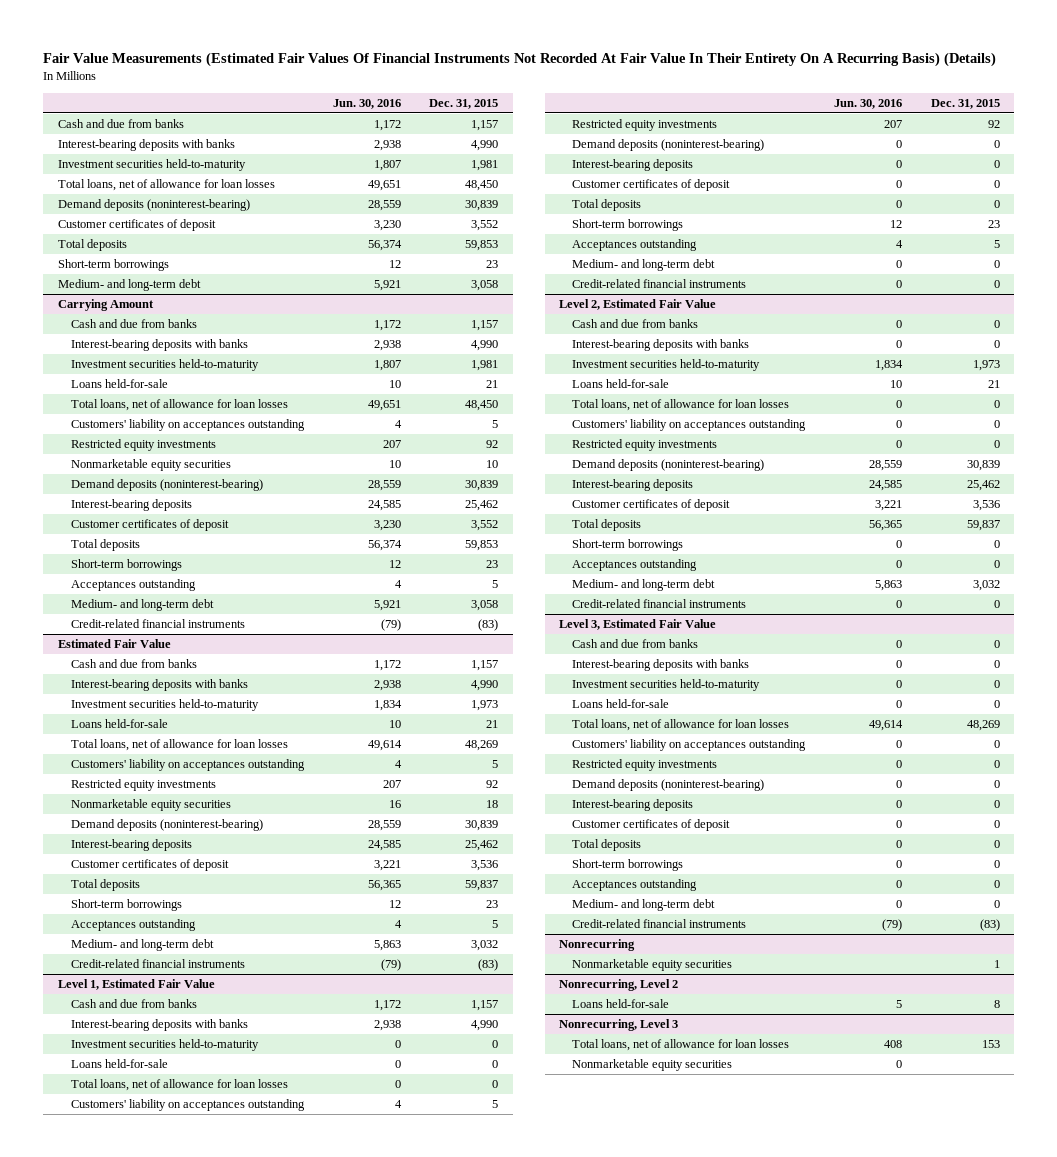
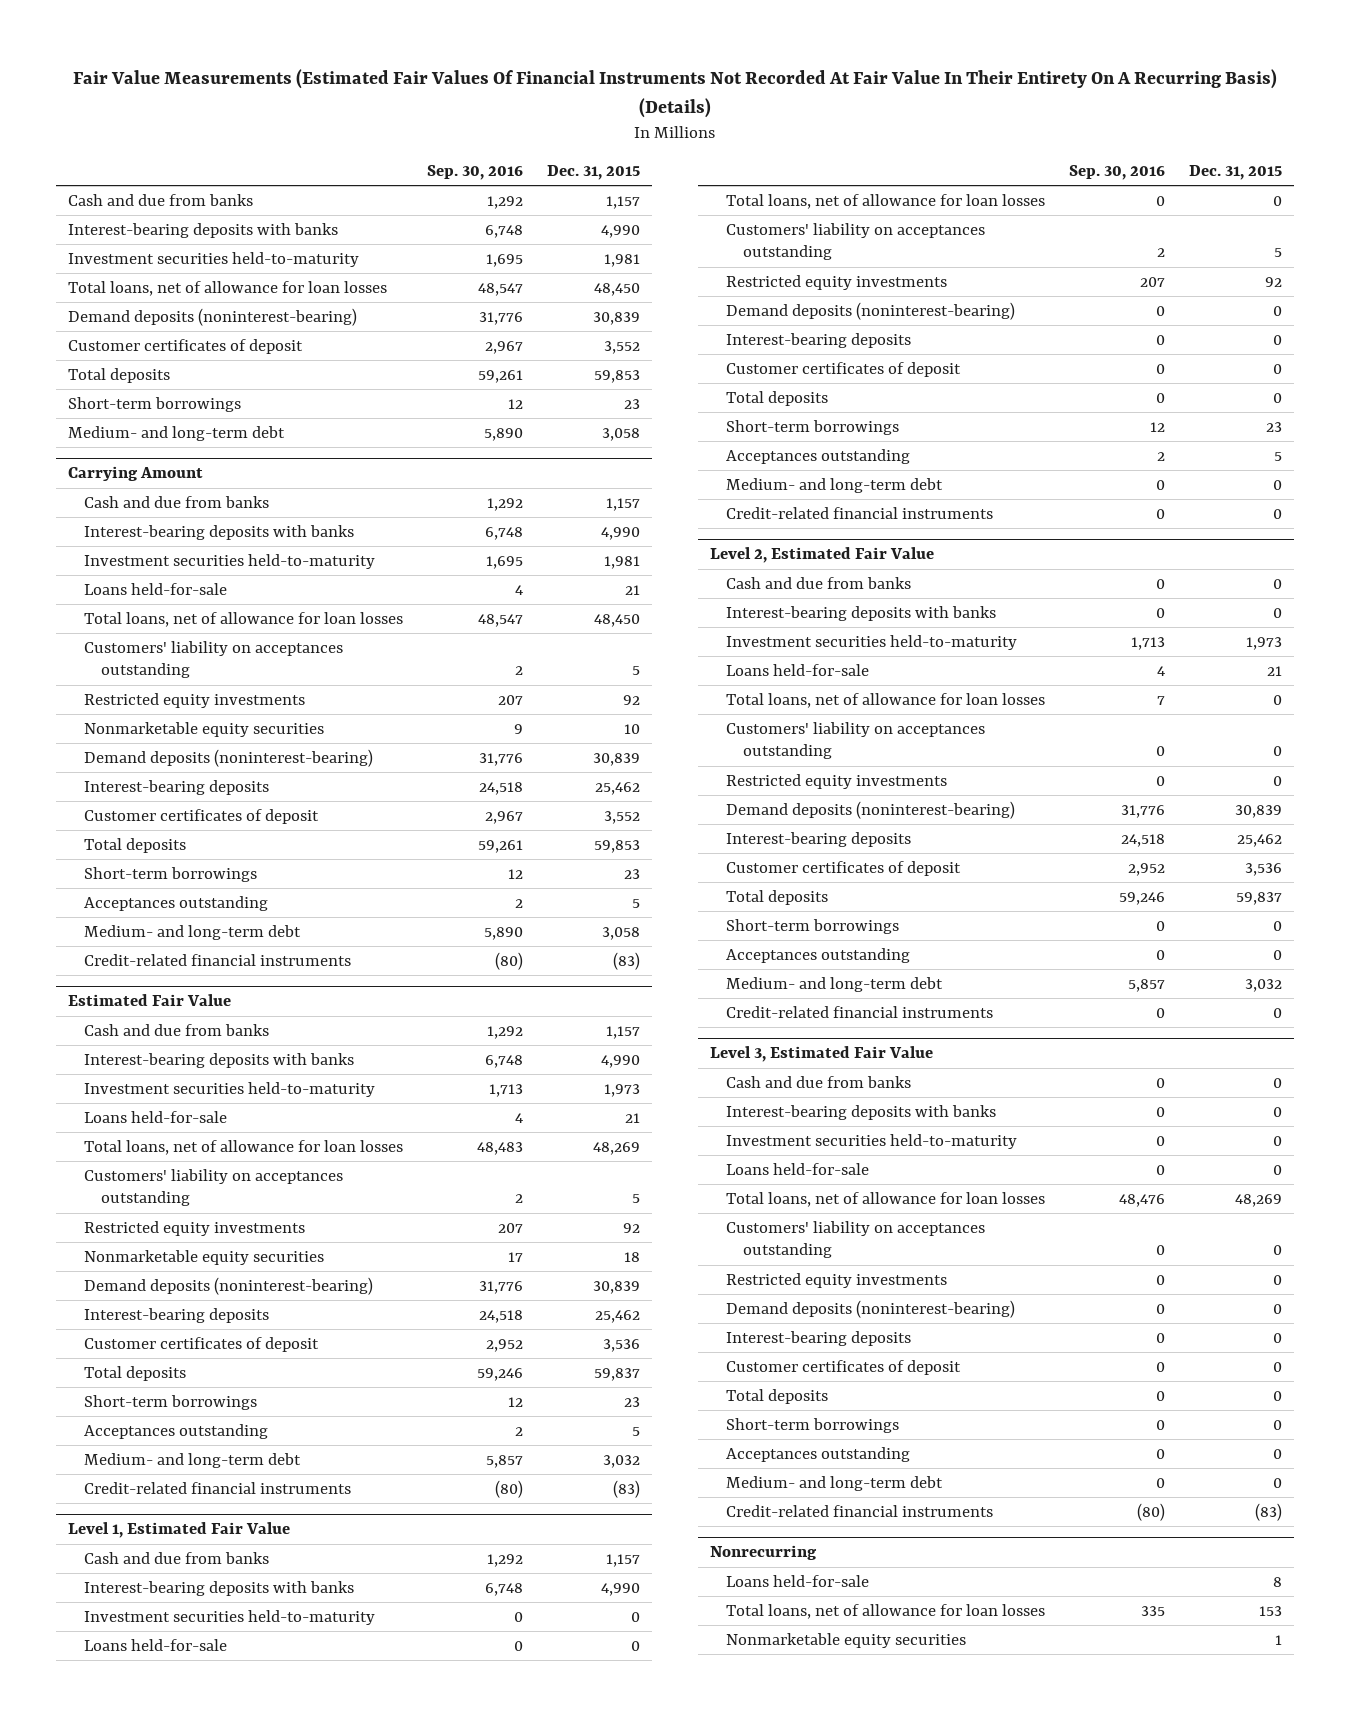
[332,98,401,109] Jun. 30, 2016 -> none
none -> [427,164,524,180] Sep. 30, 2016
[558,978,678,991] Nonrecurring, Level 2 -> none
[558,1018,678,1031] Nonrecurring, Level 3 -> none
[571,1058,732,1071] Nonmarketable equity securities -> none
[571,958,732,971] Nonmarketable equity securities -> [726,1632,967,1648] Nonmarketable equity securities

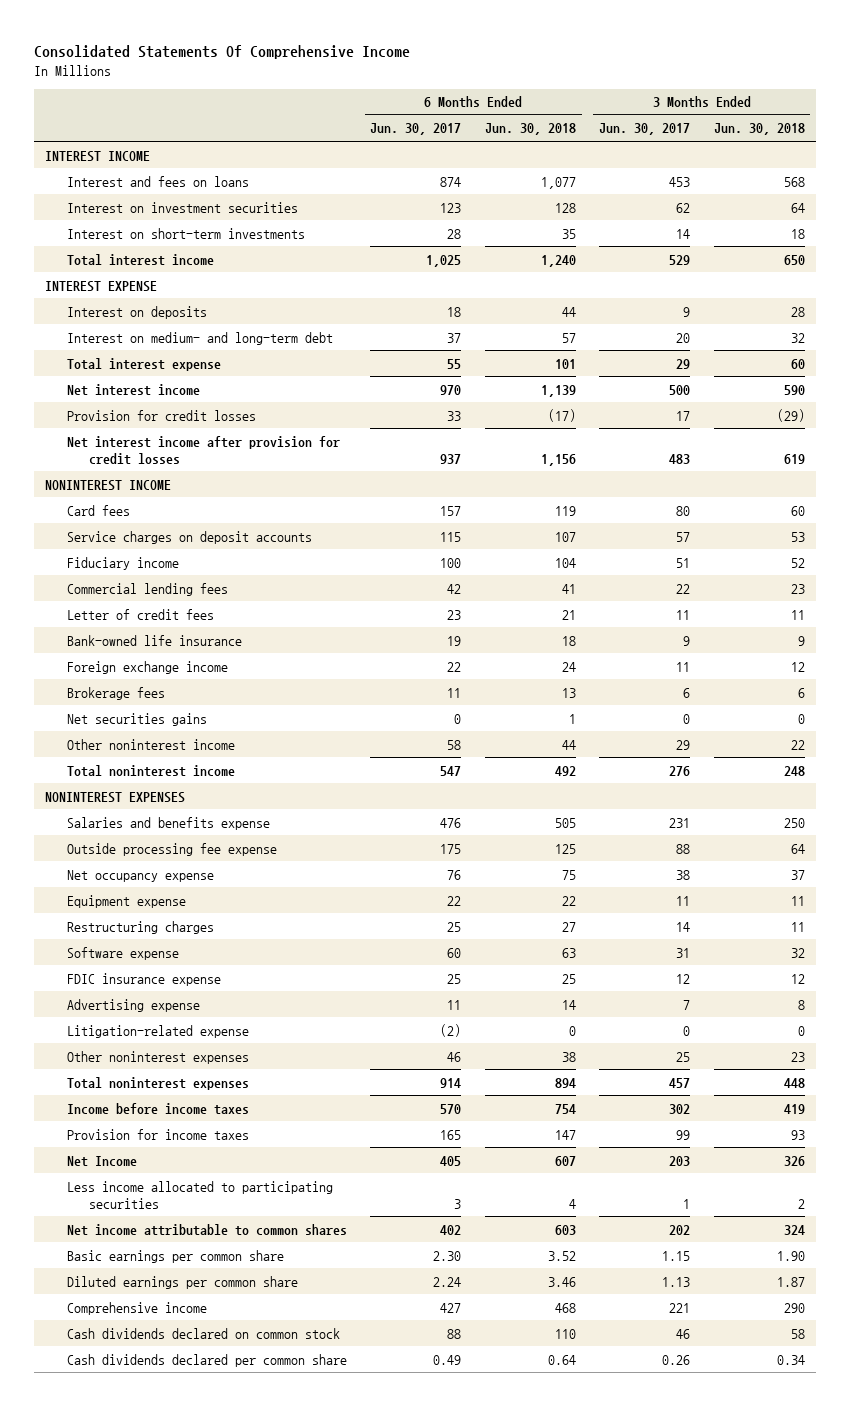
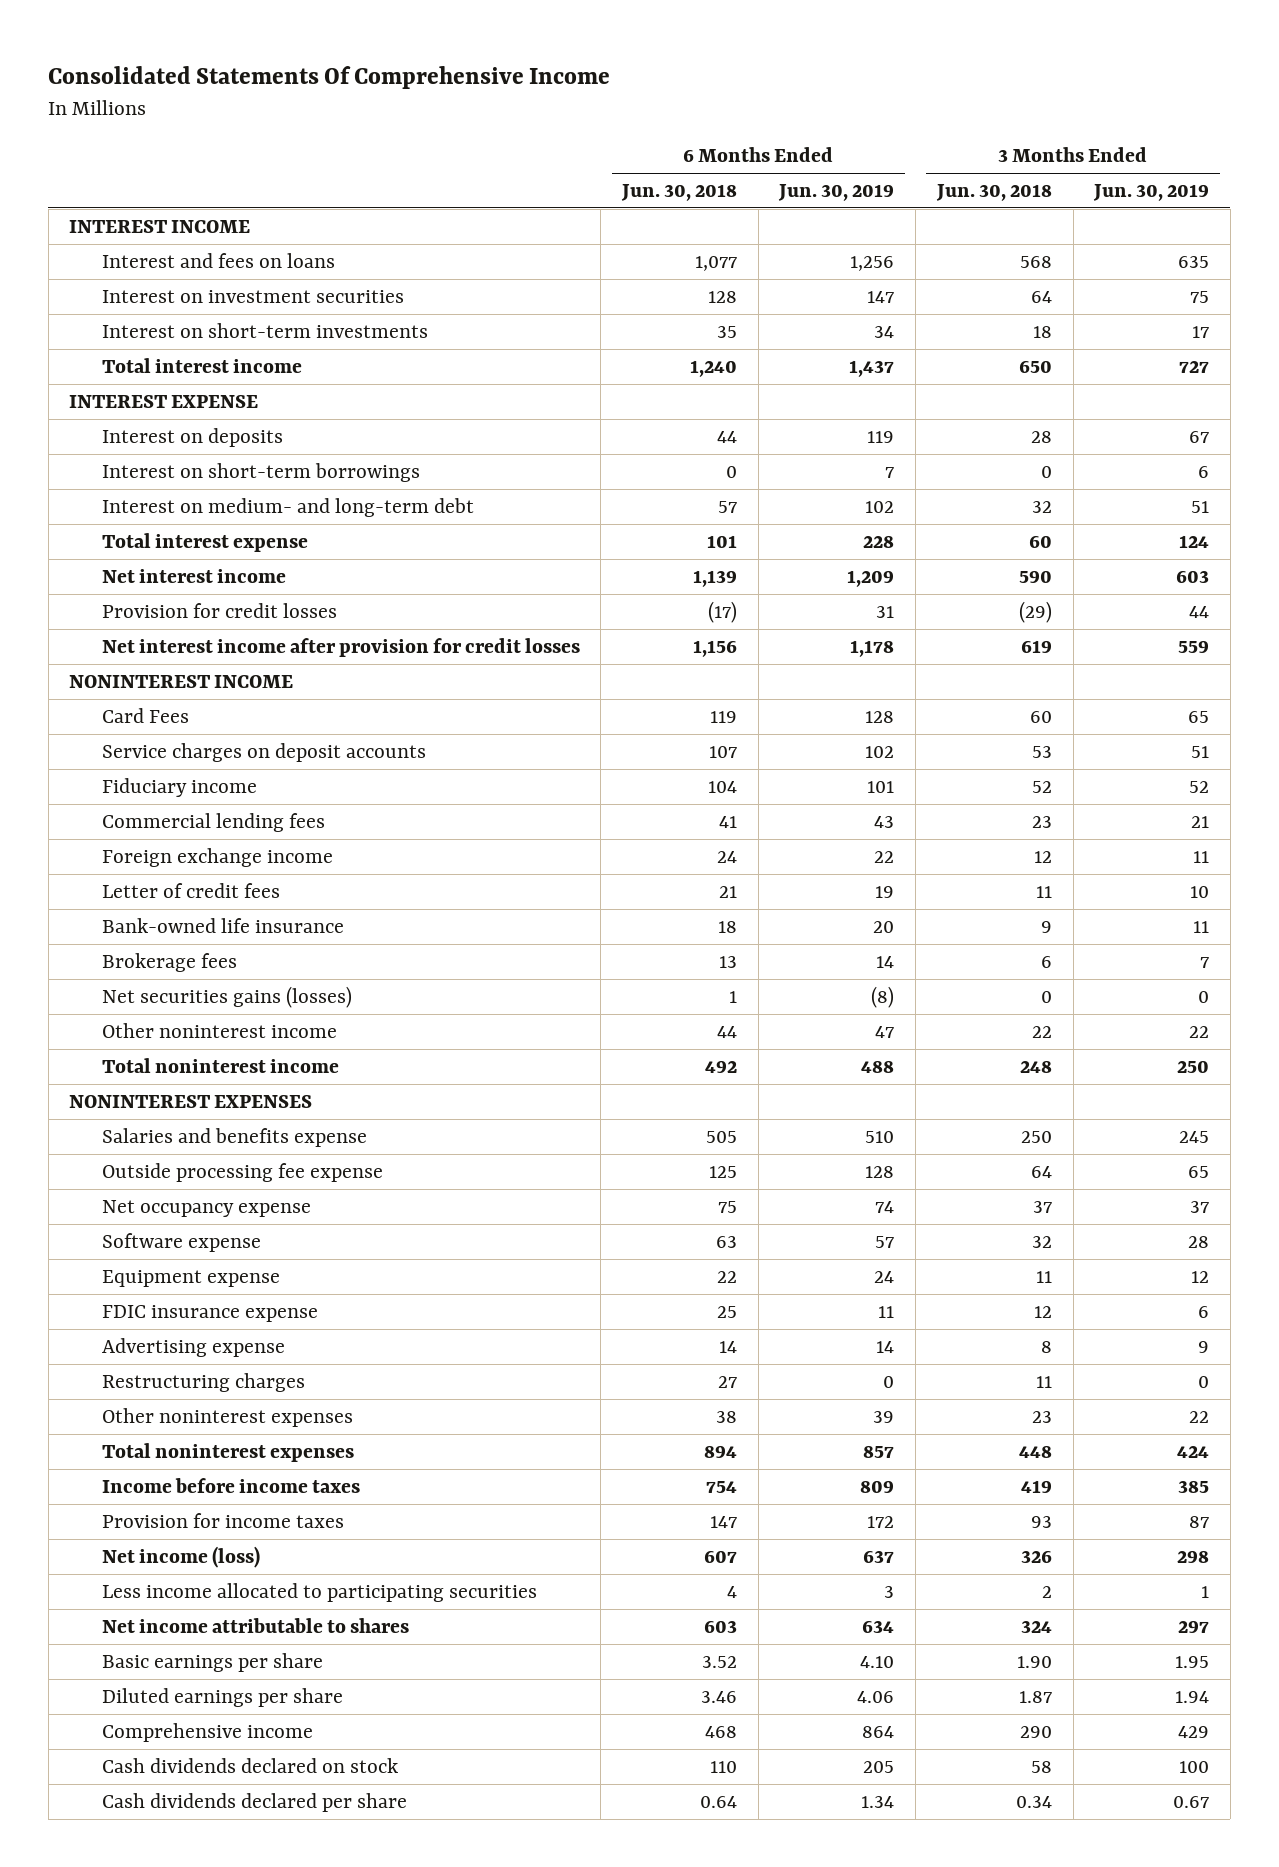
[370,123,462,136] Jun. 30, 2017 -> none
[599,123,691,136] Jun. 30, 2017 -> none
none -> [778,183,895,201] Jun. 30, 2019
none -> [1093,183,1210,201] Jun. 30, 2019
none -> [101,462,420,482] Interest on short-term borrowings
[67,504,131,516] Card fees -> [101,707,189,723] Card Fees
[67,660,229,674] Foreign exchange income -> [101,847,333,867] Foreign exchange income
[67,712,208,726] Net securities gains -> [101,985,352,1008] Net securities gains (losses)
[67,894,187,908] Equipment expense -> [101,1269,280,1287] Equipment expense
[67,1024,250,1038] Litigation-related expense -> none
[67,920,215,934] Restructuring charges -> [101,1372,305,1392] Restructuring charges
[67,1155,138,1167] Net Income -> [101,1545,260,1568] Net income (loss)
[67,1223,348,1236] Net income attributable to common shares -> [101,1617,409,1633] Net income attributable to shares
[67,1249,285,1263] Basic earnings per common share -> [101,1652,323,1672] Basic earnings per share
[67,1275,299,1289] Diluted earnings per common share -> [101,1687,343,1707] Diluted earnings per share
[67,1327,341,1339] Cash dividends declared on common stock -> [101,1757,398,1773] Cash dividends declared on stock
[67,1353,348,1367] Cash dividends declared per common share -> [101,1792,407,1812] Cash dividends declared per share

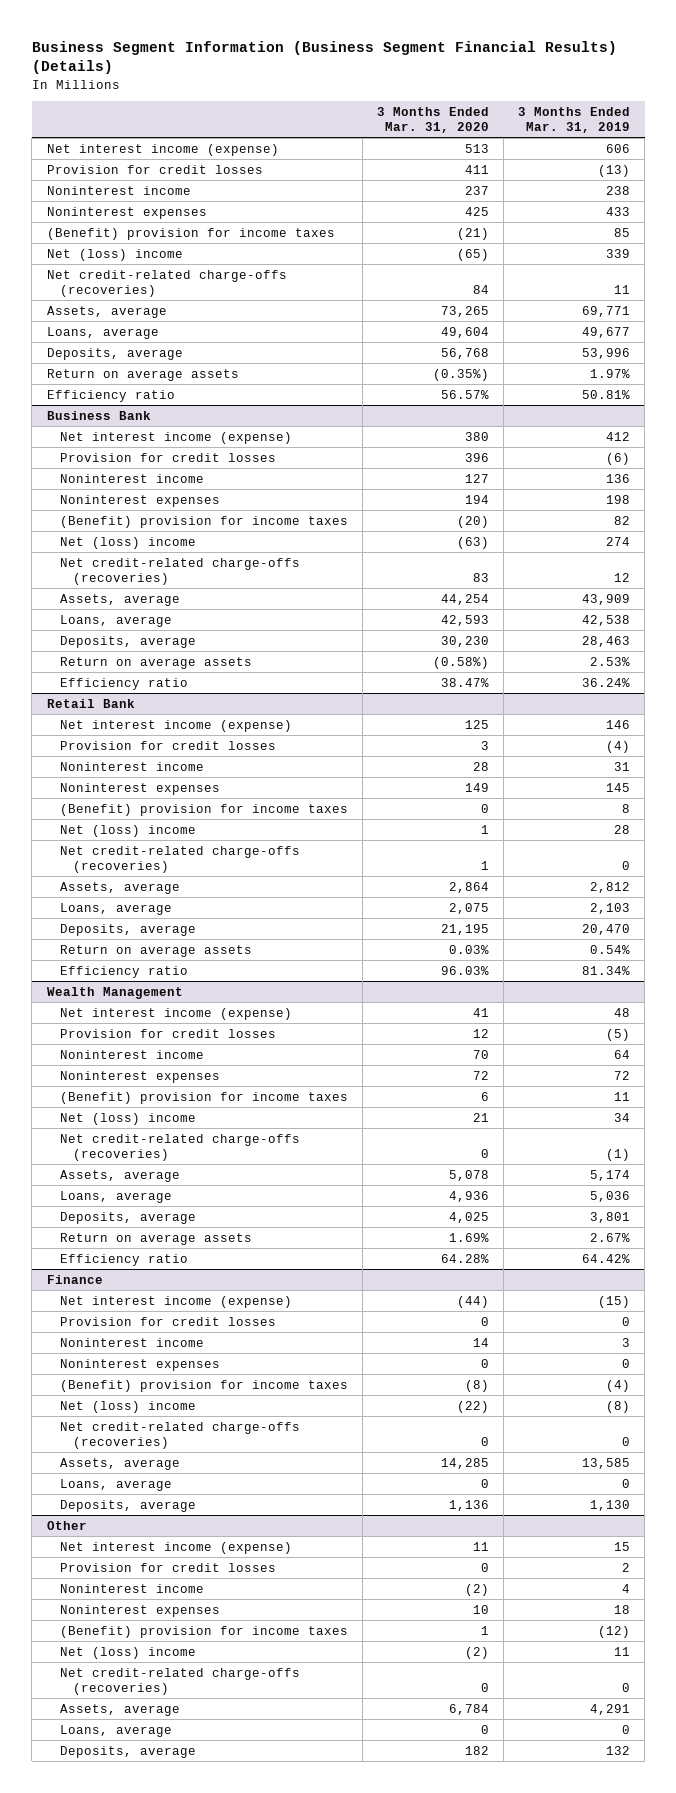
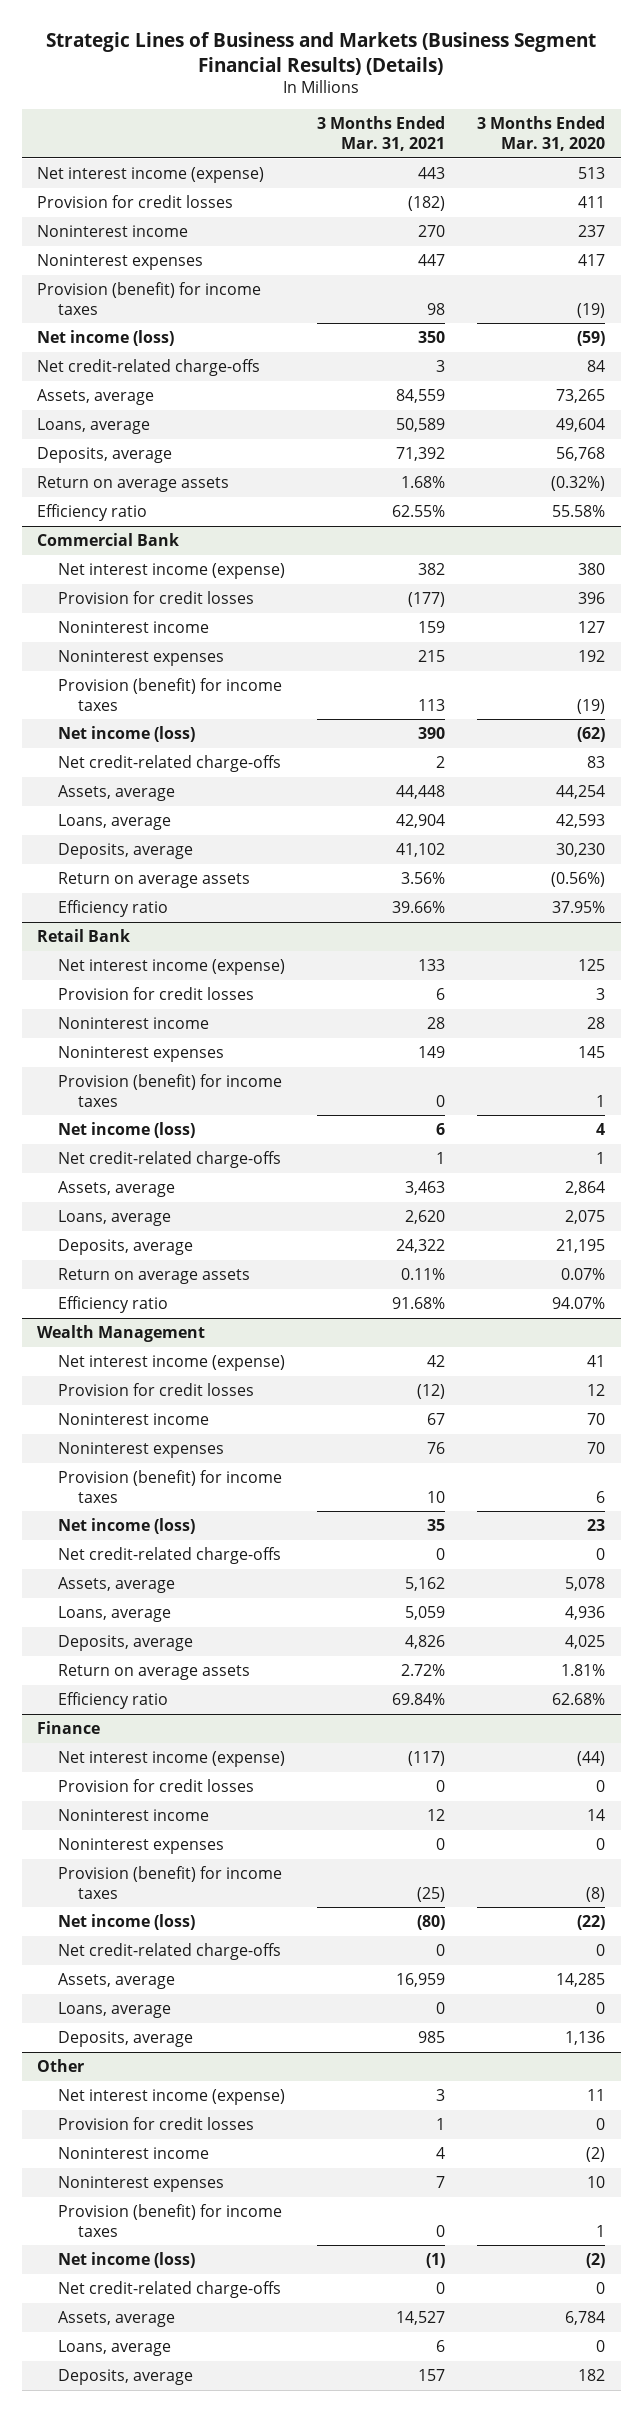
[31,40,617,75] Business Segment Information (Business Segment Financial Results) (Details) -> [46,31,597,75] Strategic Lines of Business and Markets (Business Segment Financial Results) (Details)
[517,107,630,133] 3 Months Ended Mar. 31, 2019 -> none
none -> [316,116,445,152] 3 Months Ended Mar. 31, 2021
[464,206,489,216] 425 -> [577,254,605,267] 417
[46,227,335,240] (Benefit) provision for income taxes -> [37,282,262,315] Provision (benefit) for income taxes
[456,227,489,240] (21) -> [576,302,605,318] (19)
[46,248,183,261] Net (loss) income -> [37,330,175,347] Net income (loss)
[456,248,489,261] (65) -> [576,331,605,347] (59)
[46,269,287,297] Net credit-related charge-offs (recoveries) -> [37,359,261,377] Net credit-related charge-offs
[432,368,489,381] (0.35%) -> [550,476,605,492] (0.32%)
[440,389,489,399] 56.57% -> [551,505,605,518] 55.58%
[46,410,151,420] Business Bank -> [37,533,180,547] Commercial Bank
[464,494,489,504] 194 -> [577,650,605,663] 192
[59,515,348,528] (Benefit) provision for income taxes -> [57,678,282,711] Provision (benefit) for income taxes
[456,515,489,528] (20) -> [576,698,605,714] (19)
[59,536,196,549] Net (loss) income -> [57,726,195,743] Net income (loss)
[456,536,489,549] (63) -> [576,727,605,743] (62)
[59,557,300,585] Net credit-related charge-offs (recoveries) -> [57,755,281,773] Net credit-related charge-offs
[432,656,489,669] (0.58%) -> [550,872,605,888] (0.56%)
[440,677,489,687] 38.47% -> [551,901,605,914] 37.95%
[464,782,489,792] 149 -> [577,1046,605,1059] 145
[59,803,348,816] (Benefit) provision for income taxes -> [57,1074,282,1107] Provision (benefit) for income taxes
[480,803,489,813] 0 -> [595,1094,605,1107] 1
[59,824,196,837] Net (loss) income -> [57,1122,195,1139] Net income (loss)
[480,824,489,834] 1 -> [595,1123,605,1136] 4
[59,845,300,873] Net credit-related charge-offs (recoveries) -> [57,1151,281,1169] Net credit-related charge-offs
[448,944,489,954] 0.03% -> [560,1268,605,1281] 0.07%
[440,965,489,975] 96.03% -> [551,1297,605,1310] 94.07%
[472,1070,489,1080] 72 -> [586,1442,605,1455] 70
[59,1091,348,1104] (Benefit) provision for income taxes -> [57,1470,282,1503] Provision (benefit) for income taxes
[59,1112,196,1125] Net (loss) income -> [57,1518,195,1535] Net income (loss)
[472,1112,489,1122] 21 -> [586,1519,605,1532] 23
[59,1133,300,1161] Net credit-related charge-offs (recoveries) -> [57,1547,281,1565] Net credit-related charge-offs
[448,1232,489,1242] 1.69% -> [560,1664,605,1677] 1.81%
[440,1253,489,1263] 64.28% -> [551,1693,605,1706] 62.68%
[59,1379,348,1392] (Benefit) provision for income taxes -> [57,1866,282,1899] Provision (benefit) for income taxes
[59,1400,196,1413] Net (loss) income -> [57,1914,195,1931] Net income (loss)
[59,1421,300,1449] Net credit-related charge-offs (recoveries) -> [57,1943,281,1961] Net credit-related charge-offs
[59,1625,348,1638] (Benefit) provision for income taxes -> [57,2204,282,2237] Provision (benefit) for income taxes
[59,1646,196,1659] Net (loss) income -> [57,2252,195,2269] Net income (loss)
[59,1667,300,1695] Net credit-related charge-offs (recoveries) -> [57,2281,281,2299] Net credit-related charge-offs

